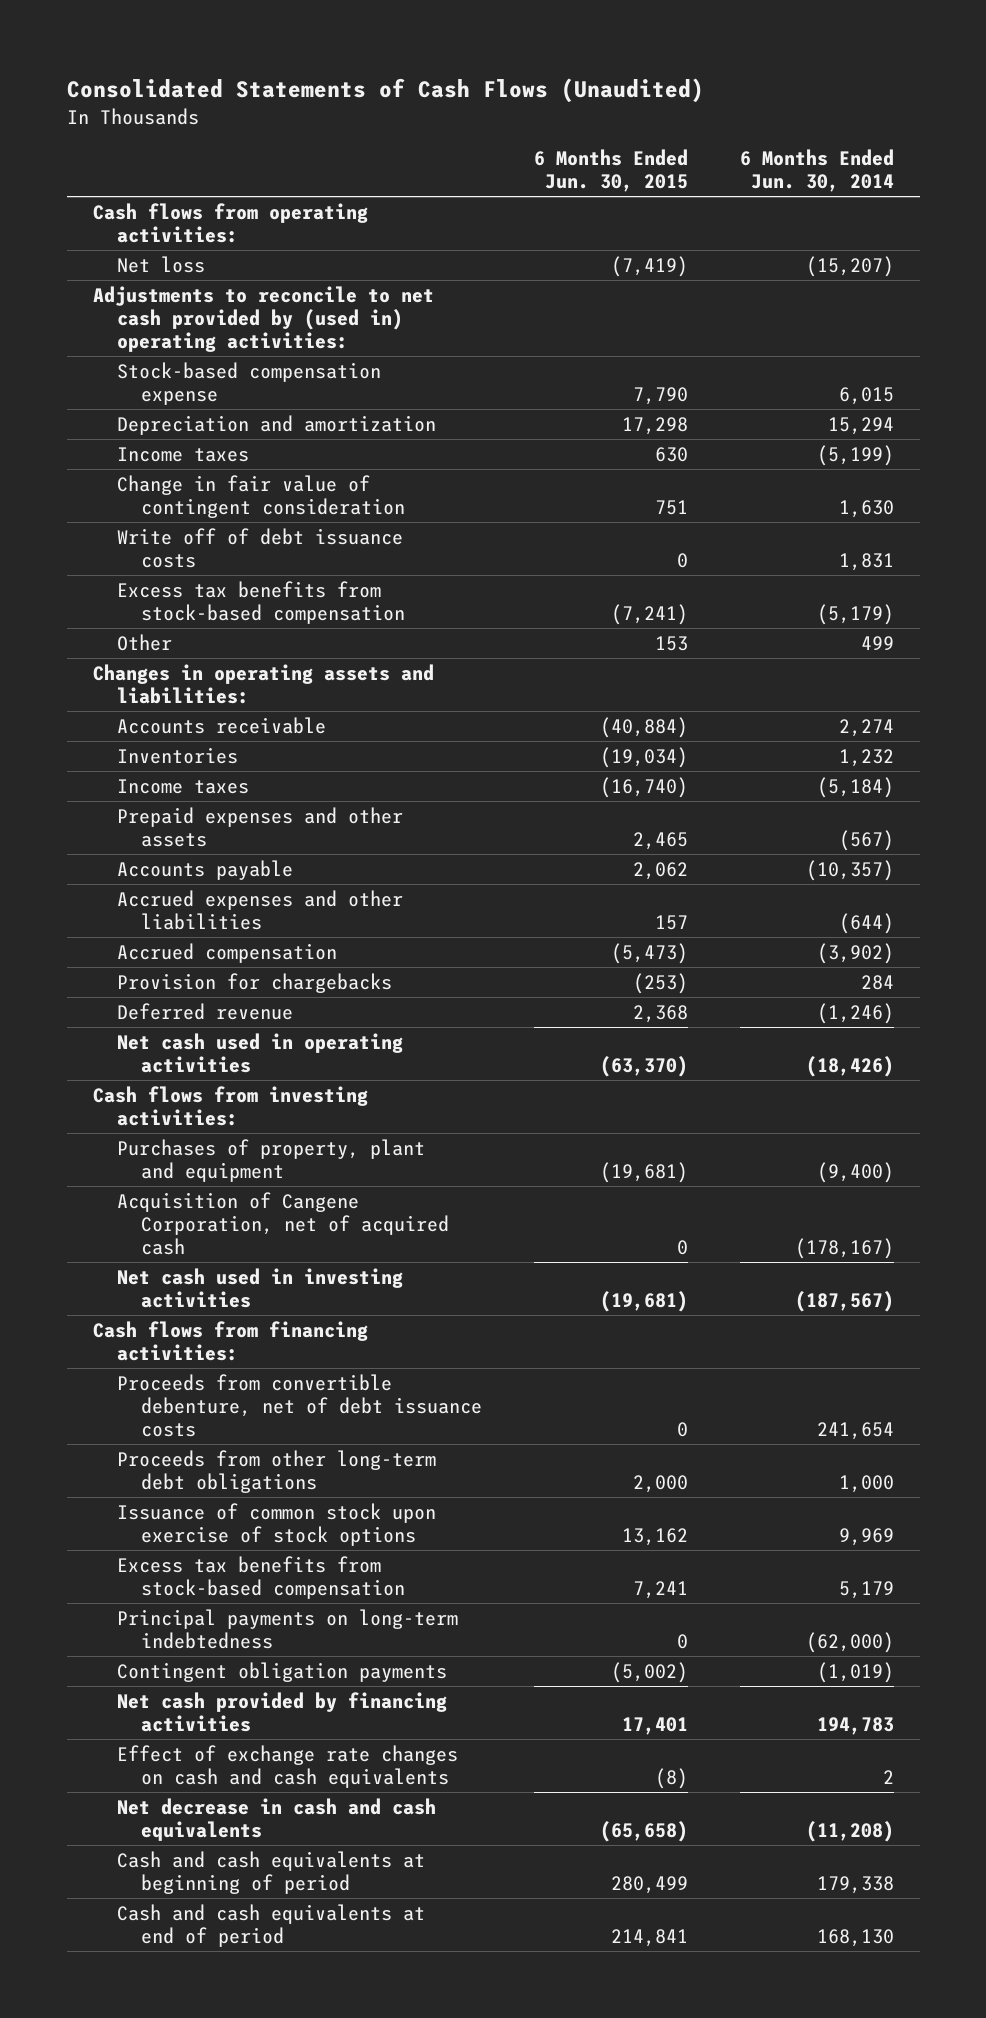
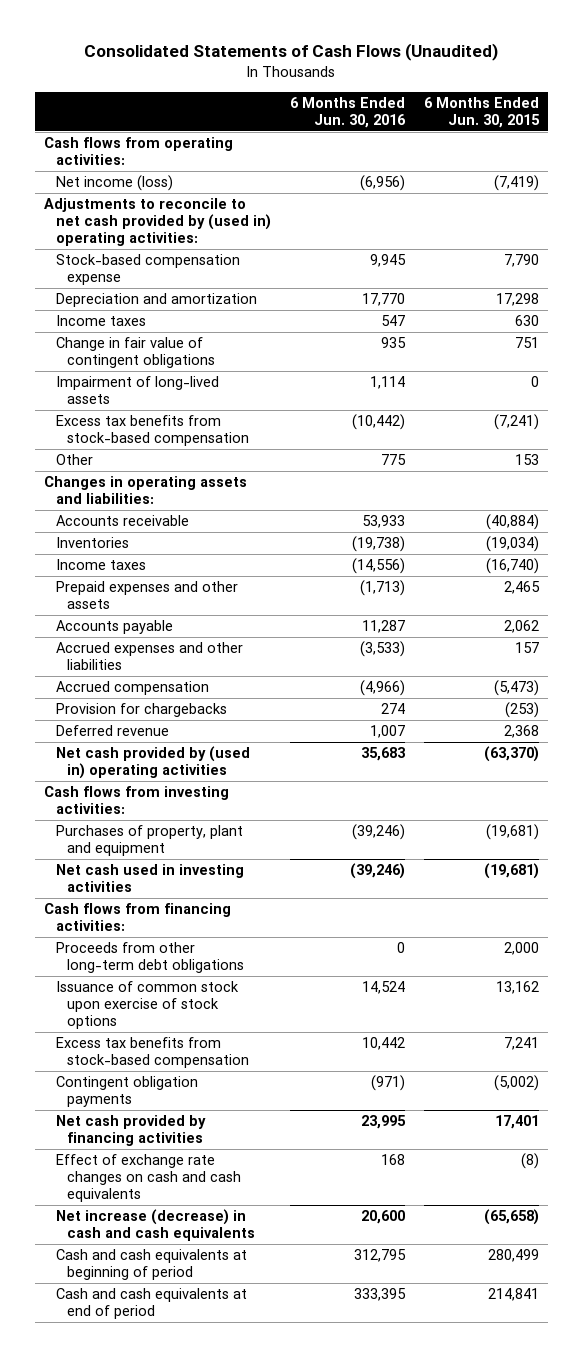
[739,149,894,193] 6 Months Ended Jun. 30, 2014 -> none
none -> [289,96,406,128] 6 Months Ended Jun. 30, 2016
[117,255,206,273] Net loss -> [55,175,173,192] Net income (loss)
[117,527,404,568] Write off of debt issuance costs -> none
[117,474,406,518] Change in fair value of contingent consideration -> [55,337,215,369] Change in fair value of contingent obligations
none -> [55,376,219,405] Impairment of long-lived assets
[117,1032,404,1073] Net cash used in operating activities -> [55,746,250,780] Net cash provided by (used in) operating activities
[117,1191,450,1256] Acquisition of Cangene Corporation, net of acquired cash -> none
[117,1373,483,1438] Proceeds from convertible debenture, net of debt issuance costs -> none
[117,1608,459,1649] Principal payments on long-term indebtedness -> none
[117,1797,437,1841] Net decrease in cash and cash equivalents -> [55,1209,255,1242] Net increase (decrease) in cash and cash equivalents

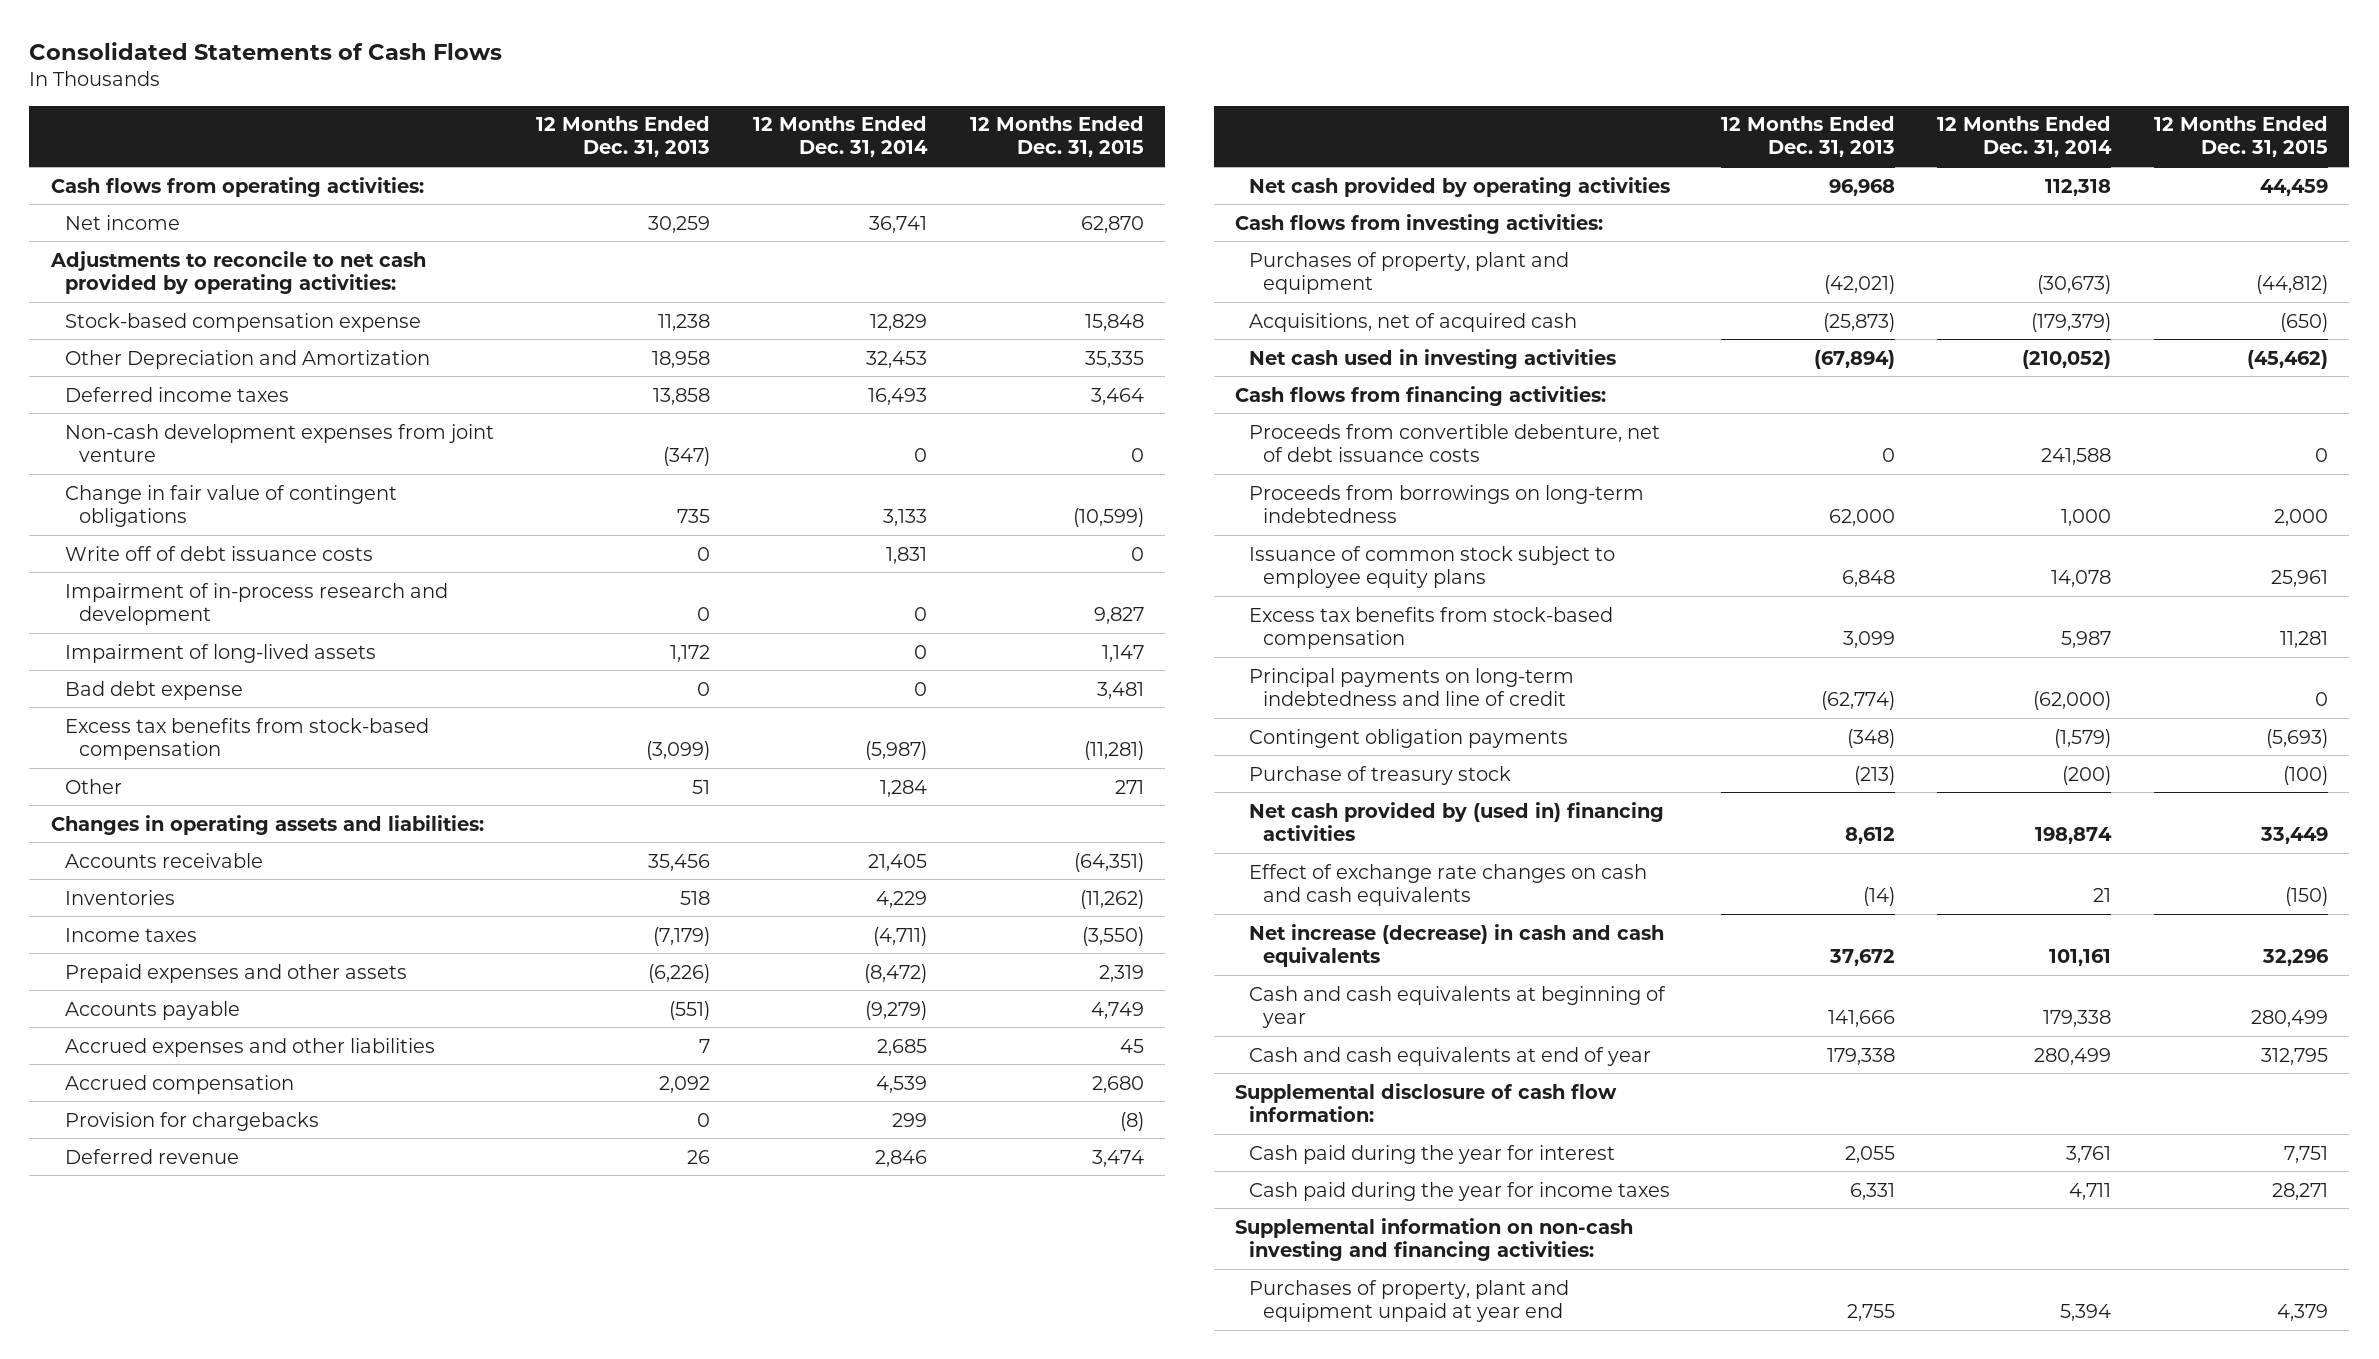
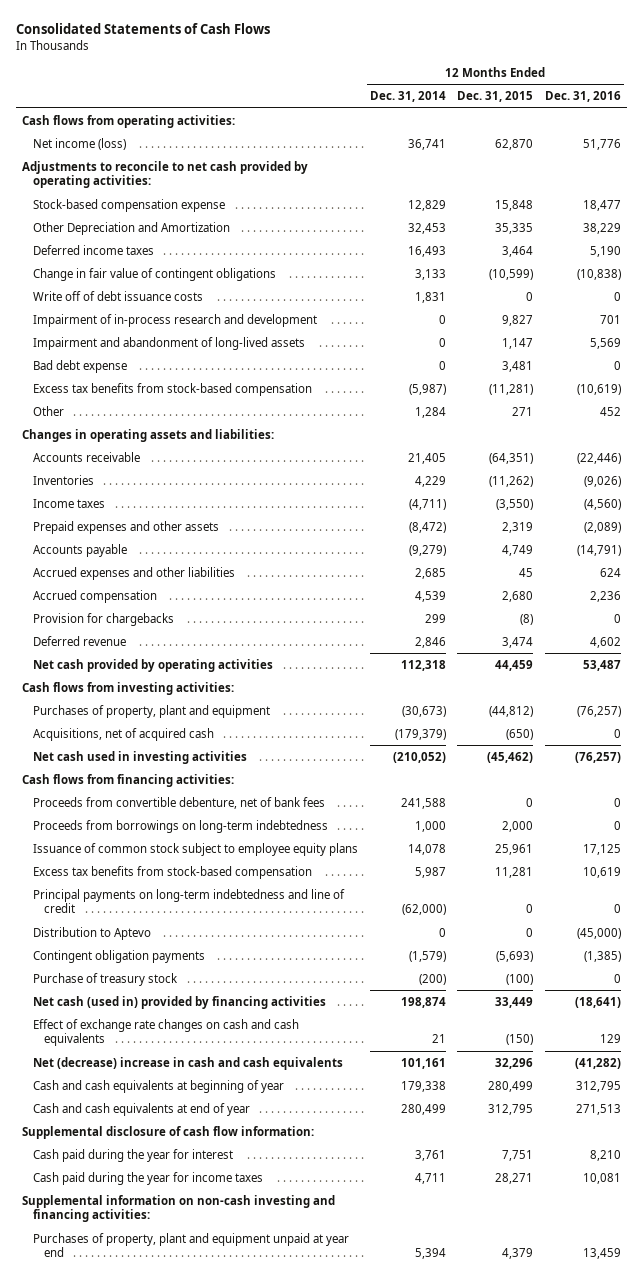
[536,116,711,158] 12 Months Ended Dec. 31, 2013 -> none
none -> [544,91,621,103] Dec. 31, 2016
[64,214,180,230] Net income -> [32,137,126,150] Net income (loss)
[64,423,494,462] Non-cash development expenses from joint venture -> none
[64,643,376,663] Impairment of long-lived assets -> [32,336,305,350] Impairment and abandonment of long-lived assets
[1249,423,1661,462] Proceeds from convertible debenture, net of debt issuance costs -> [32,796,325,809] Proceeds from convertible debenture, net of bank fees
none -> [32,926,151,940] Distribution to Aptevo
[1249,801,1665,841] Net cash provided by (used in) financing activities -> [32,995,326,1009] Net cash (used in) provided by financing activities
[1249,923,1665,967] Net increase (decrease) in cash and cash equivalents -> [32,1056,343,1070] Net (decrease) increase in cash and cash equivalents

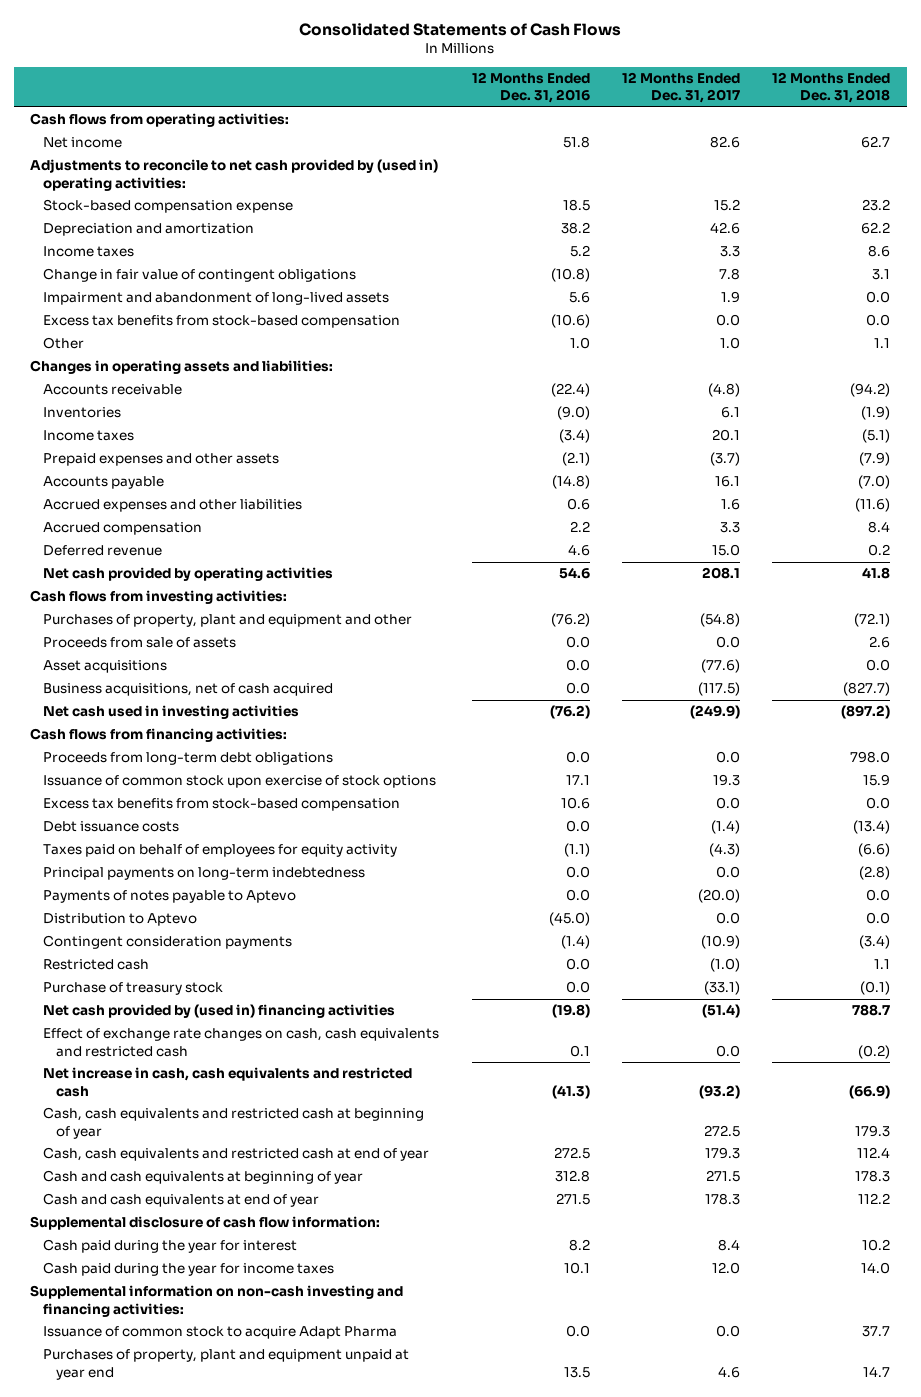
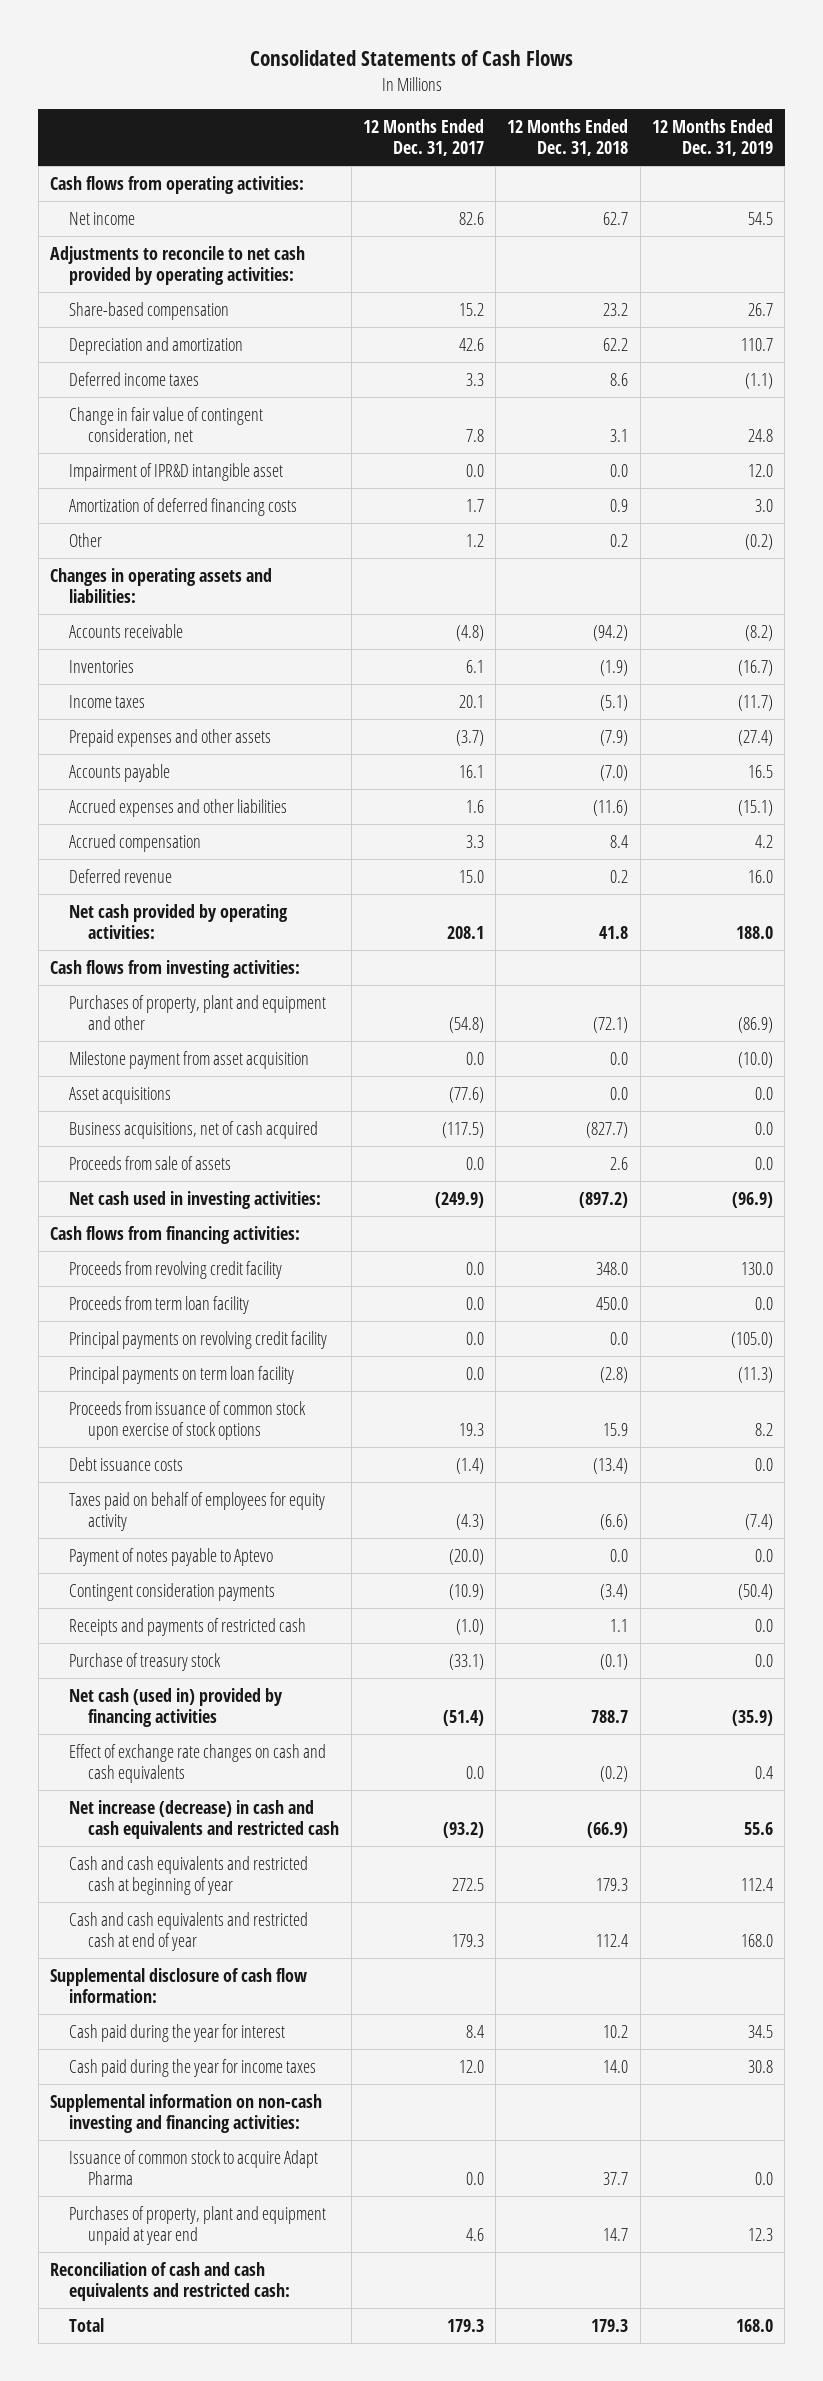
[471,71,590,104] 12 Months Ended Dec. 31, 2016 -> none
none -> [652,118,774,156] 12 Months Ended Dec. 31, 2019
[30,159,439,191] Adjustments to reconcile to net cash provided by (used in) operating activities: -> [50,246,306,286] Adjustments to reconcile to net cash provided by operating activities:
[43,199,294,214] Stock-based compensation expense -> [69,302,230,321] Share-based compensation
[43,292,390,306] Impairment and abandonment of long-lived assets -> none
[43,315,401,329] Excess tax benefits from stock-based compensation -> none
[43,246,135,258] Income taxes -> [69,372,200,387] Deferred income taxes
[43,268,357,283] Change in fair value of contingent obligations -> [69,407,264,445] Change in fair value of contingent consideration, net
none -> [69,463,284,482] Impairment of IPR&D intangible asset
none -> [69,498,298,517] Amortization of deferred financing costs
[719,337,740,350] 1.0 -> [465,534,484,548] 1.2
[874,338,891,349] 1.1 -> [610,534,629,548] 0.2
[43,567,334,582] Net cash provided by operating activities -> [69,904,289,940] Net cash provided by operating activities:
none -> [69,1051,310,1070] Milestone payment from asset acquisition
[43,637,237,649] Proceeds from sale of assets -> [69,1156,232,1171] Proceeds from sale of assets
[43,705,300,720] Net cash used in investing activities -> [69,1191,322,1210] Net cash used in investing activities:
[43,752,334,766] Proceeds from long-term debt obligations -> none
[43,798,401,812] Excess tax benefits from stock-based compensation -> none
none -> [69,1261,283,1280] Proceeds from revolving credit facility
none -> [69,1296,250,1315] Proceeds from term loan facility
none -> [69,1331,328,1350] Principal payments on revolving credit facility
none -> [69,1366,295,1385] Principal payments on term loan facility
[43,775,437,789] Issuance of common stock upon exercise of stock options -> [69,1401,307,1441] Proceeds from issuance of common stock upon exercise of stock options
[43,867,366,881] Principal payments on long-term indebtedness -> none
[43,913,198,927] Distribution to Aptevo -> none
[43,890,297,904] Payments of notes payable to Aptevo -> [69,1548,274,1567] Payment of notes payable to Aptevo
[43,959,150,971] Restricted cash -> [69,1618,307,1637] Receipts and payments of restricted cash
[43,1170,364,1185] Cash and cash equivalents at beginning of year -> none
[43,1193,320,1208] Cash and cash equivalents at end of year -> none
[43,1004,396,1019] Net cash provided by (used in) financing activities -> [69,1688,284,1728] Net cash (used in) provided by financing activities
[43,1028,440,1057] Effect of exchange rate changes on cash, cash equivalents and restricted cash -> [69,1744,327,1784] Effect of exchange rate changes on cash and cash equivalents
[43,1067,413,1097] Net increase in cash, cash equivalents and restricted cash -> [69,1800,340,1840] Net increase (decrease) in cash and cash equivalents and restricted cash
[43,1107,425,1139] Cash, cash equivalents and restricted cash at beginning of year -> [69,1856,309,1896] Cash and cash equivalents and restricted cash at beginning of year
[43,1147,430,1162] Cash, cash equivalents and restricted cash at end of year -> [69,1912,309,1952] Cash and cash equivalents and restricted cash at end of year
none -> [50,2262,291,2302] Reconciliation of cash and cash equivalents and restricted cash:
none -> [69,2318,105,2333] Total

